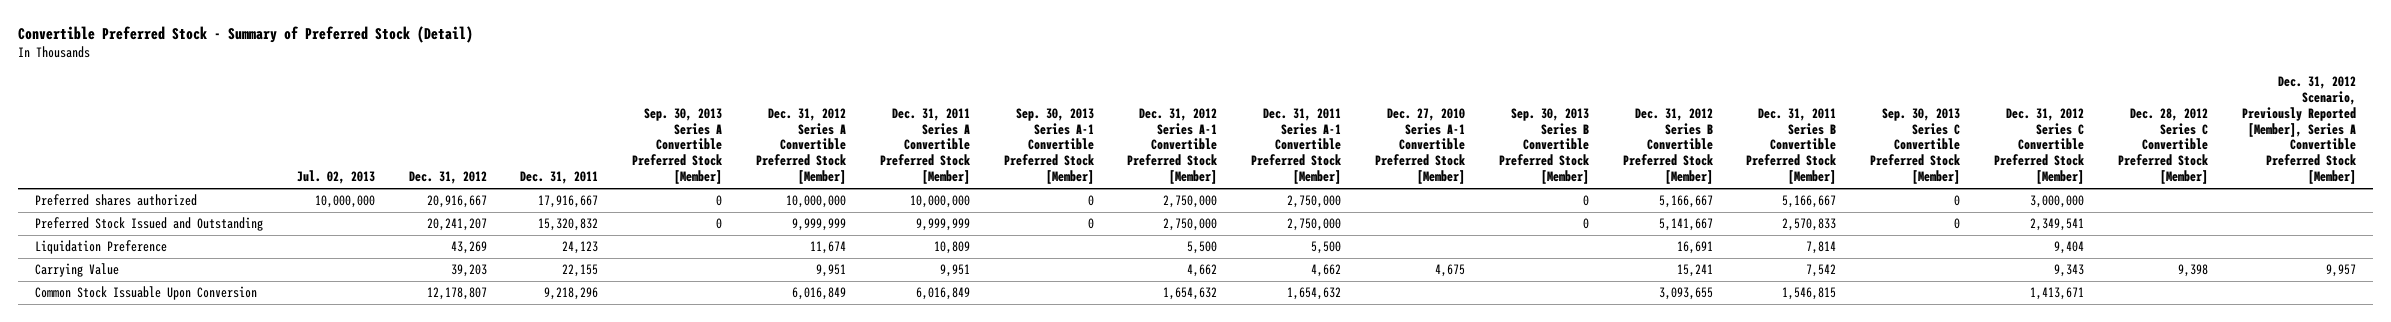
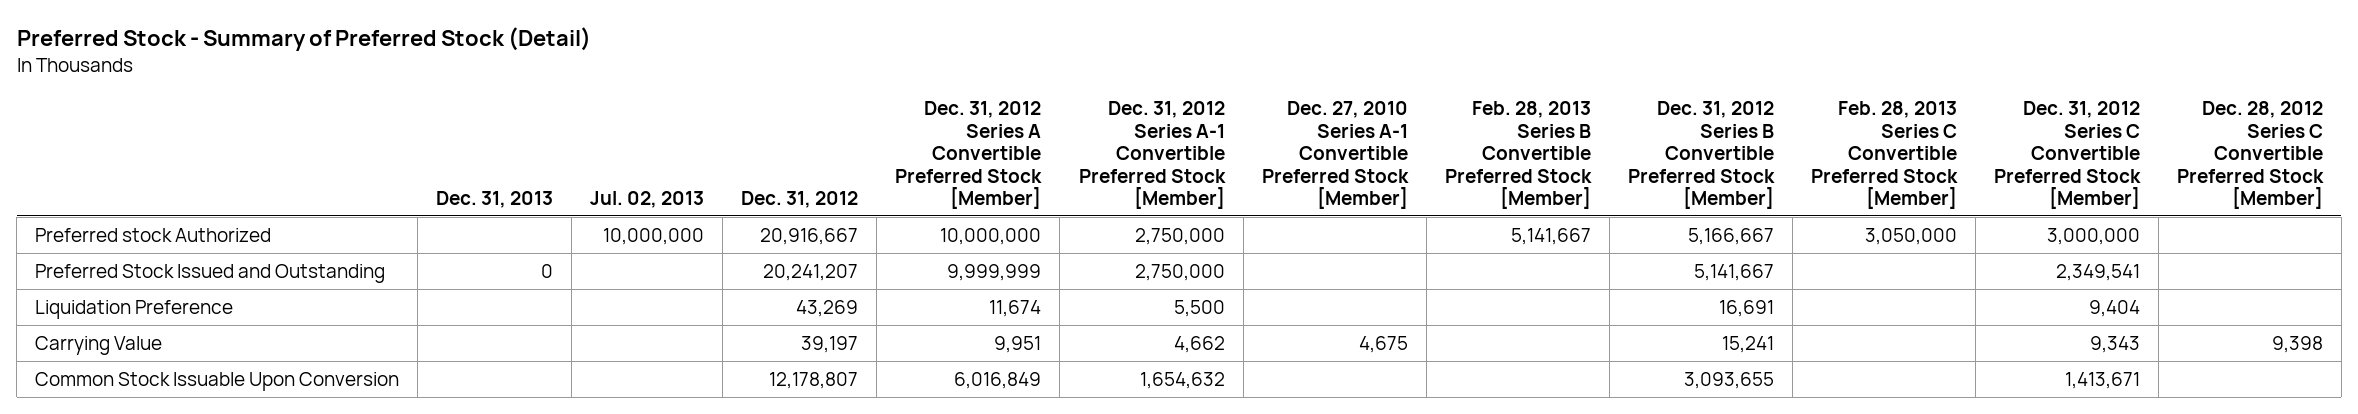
[18,25,474,43] Convertible Preferred Stock - Summary of Preferred Stock (Detail) -> [16,27,591,52] Preferred Stock - Summary of Preferred Stock (Detail)
[520,171,599,185] Dec. 31, 2011 -> none
[632,107,723,185] Sep. 30, 2013 Series A Convertible Preferred Stock [Member] -> none
[879,107,970,185] Dec. 31, 2011 Series A Convertible Preferred Stock [Member] -> none
[1003,107,1094,185] Sep. 30, 2013 Series A-1 Convertible Preferred Stock [Member] -> none
[1251,107,1342,185] Dec. 31, 2011 Series A-1 Convertible Preferred Stock [Member] -> none
[1498,107,1589,185] Sep. 30, 2013 Series B Convertible Preferred Stock [Member] -> none
[1746,107,1837,185] Dec. 31, 2011 Series B Convertible Preferred Stock [Member] -> none
[1870,107,1961,185] Sep. 30, 2013 Series C Convertible Preferred Stock [Member] -> none
[2241,76,2356,185] Dec. 31, 2012 Scenario, Previously Reported [Member], Series A Convertible Preferred Stock [Member] -> none
none -> [436,191,554,209] Dec. 31, 2013
none -> [1444,101,1592,210] Feb. 28, 2013 Series B Convertible Preferred Stock [Member]
none -> [1810,101,1958,210] Feb. 28, 2013 Series C Convertible Preferred Stock [Member]
[35,194,198,207] Preferred shares authorized -> [35,227,272,242] Preferred stock Authorized
[450,264,487,278] 39,203 -> [801,335,859,353] 39,197

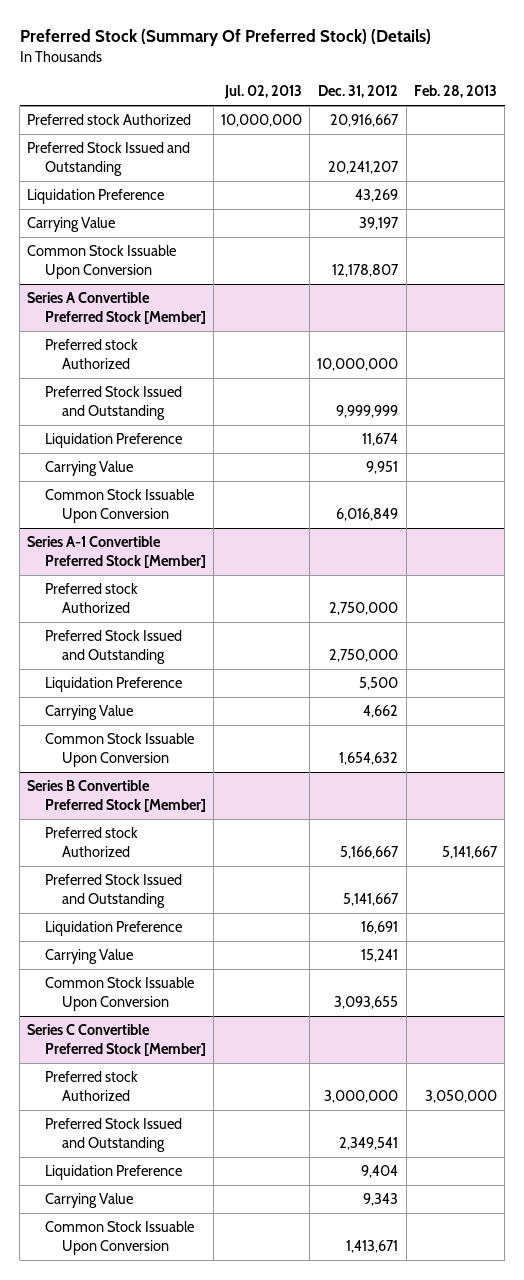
[16,27,591,52] Preferred Stock - Summary of Preferred Stock (Detail) -> [19,29,431,47] Preferred Stock (Summary Of Preferred Stock) (Details)
[436,191,554,209] Dec. 31, 2013 -> none
[895,101,1043,210] Dec. 31, 2012 Series A Convertible Preferred Stock [Member] -> none
[1078,101,1226,210] Dec. 31, 2012 Series A-1 Convertible Preferred Stock [Member] -> none
[1261,101,1409,210] Dec. 27, 2010 Series A-1 Convertible Preferred Stock [Member] -> none
[1444,101,1592,210] Feb. 28, 2013 Series B Convertible Preferred Stock [Member] -> none
[1627,101,1775,210] Dec. 31, 2012 Series B Convertible Preferred Stock [Member] -> none
[1810,101,1958,210] Feb. 28, 2013 Series C Convertible Preferred Stock [Member] -> none
[1993,101,2141,210] Dec. 31, 2012 Series C Convertible Preferred Stock [Member] -> none
[2176,101,2324,210] Dec. 28, 2012 Series C Convertible Preferred Stock [Member] -> none
none -> [413,85,497,99] Feb. 28, 2013
none -> [27,292,206,325] Series A Convertible Preferred Stock [Member]
none -> [44,339,138,370] Preferred stock Authorized
none -> [44,386,182,421] Preferred Stock Issued and Outstanding
none -> [44,433,182,449] Liquidation Preference
none -> [44,461,133,477] Carrying Value
none -> [44,489,194,524] Common Stock Issuable Upon Conversion
none -> [27,536,206,569] Series A-1 Convertible Preferred Stock [Member]
none -> [44,583,138,614] Preferred stock Authorized
none -> [44,630,182,665] Preferred Stock Issued and Outstanding
none -> [44,677,182,693] Liquidation Preference
none -> [44,705,133,721] Carrying Value
none -> [44,733,194,768] Common Stock Issuable Upon Conversion
none -> [27,780,206,813] Series B Convertible Preferred Stock [Member]
none -> [44,827,138,858] Preferred stock Authorized
none -> [44,874,182,909] Preferred Stock Issued and Outstanding
none -> [44,921,182,937] Liquidation Preference
none -> [44,949,133,965] Carrying Value
none -> [44,977,194,1012] Common Stock Issuable Upon Conversion
none -> [27,1024,206,1057] Series C Convertible Preferred Stock [Member]
none -> [44,1071,138,1102] Preferred stock Authorized
none -> [44,1118,182,1153] Preferred Stock Issued and Outstanding
none -> [44,1165,182,1181] Liquidation Preference
none -> [44,1193,133,1209] Carrying Value
none -> [44,1221,194,1256] Common Stock Issuable Upon Conversion

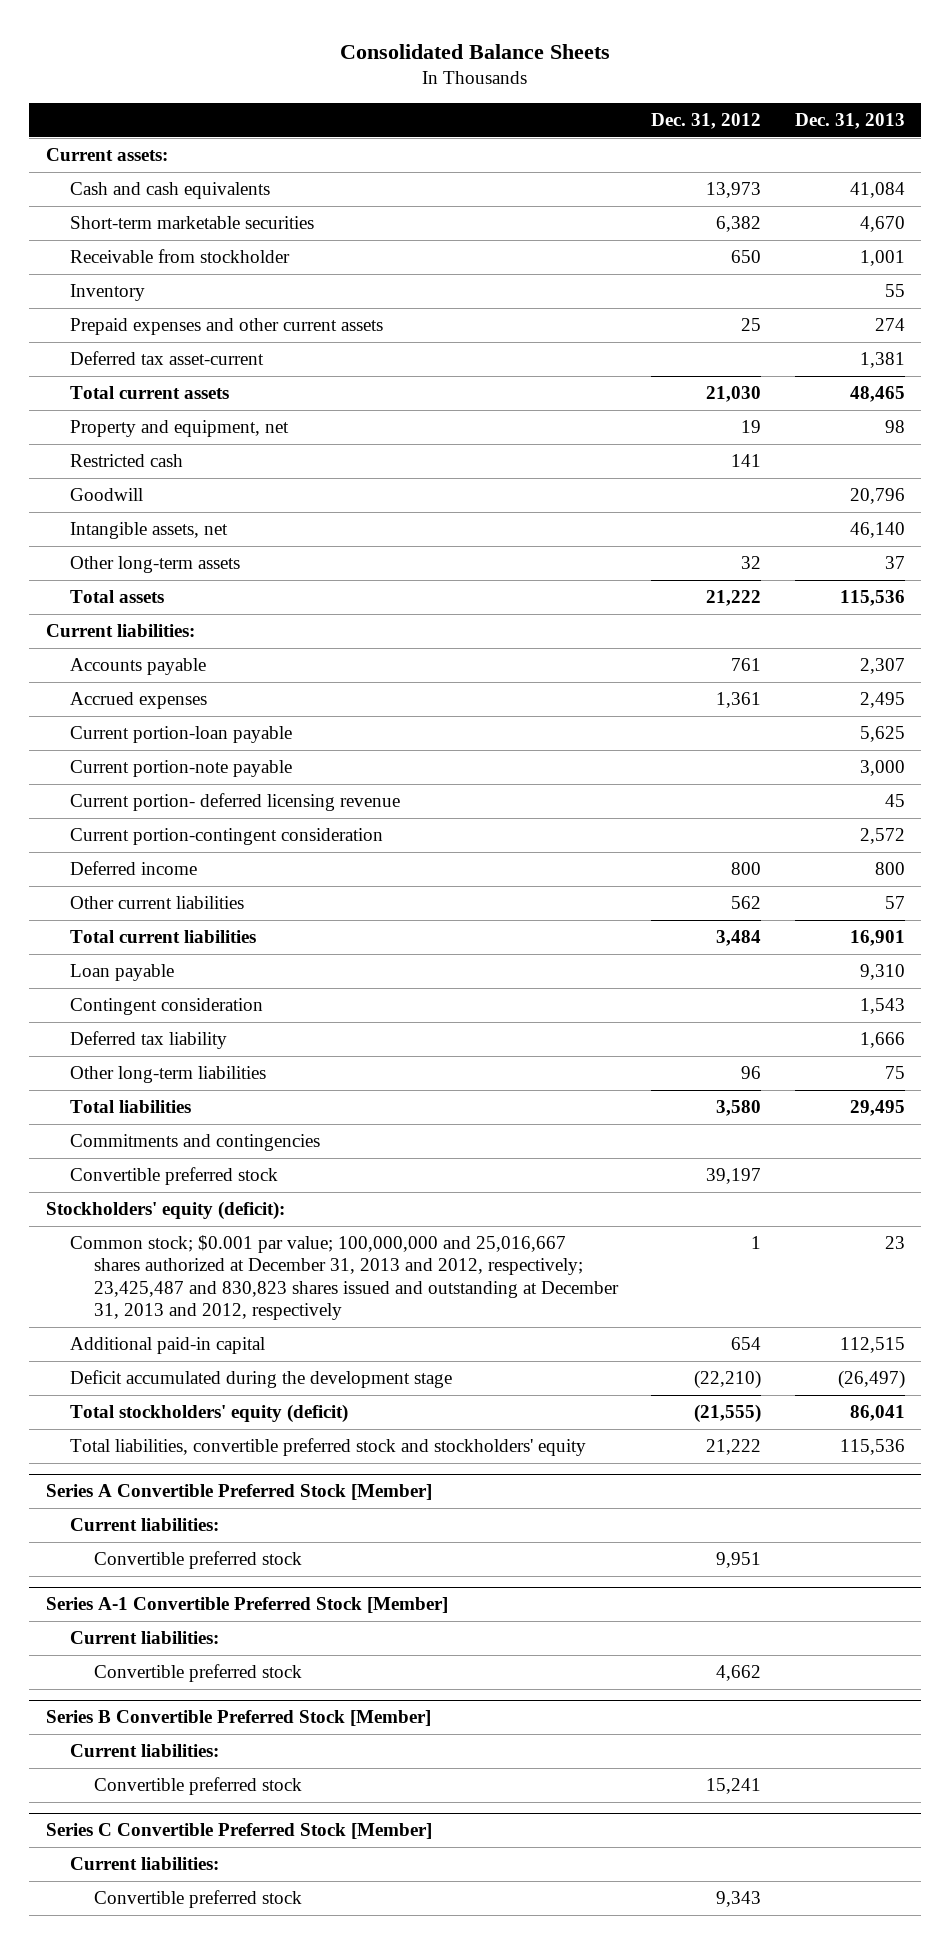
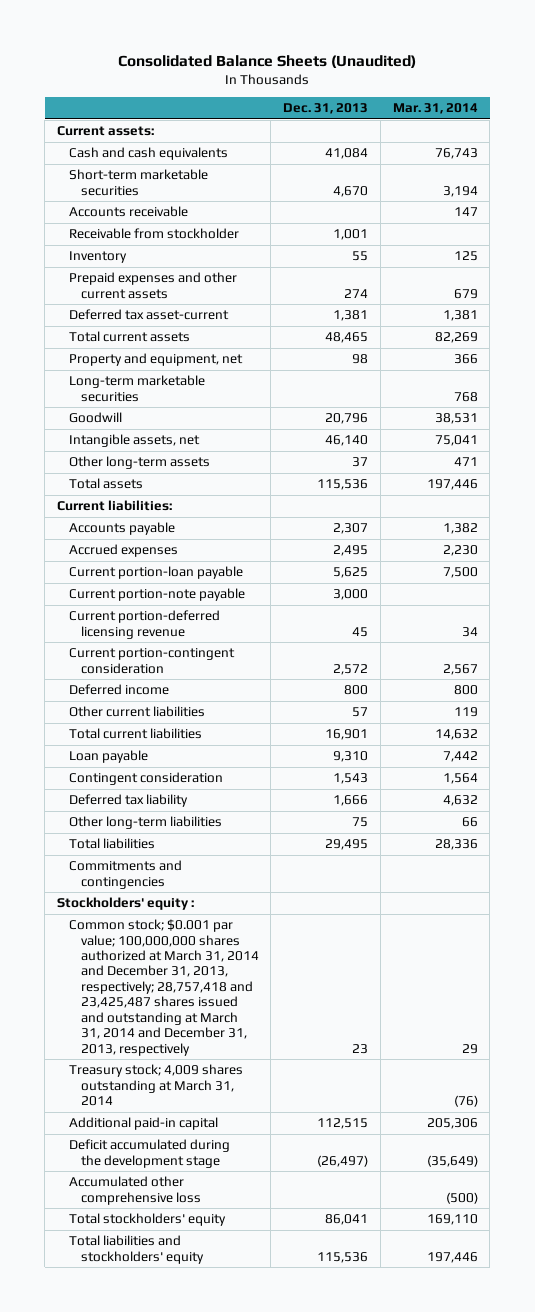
[340,43,611,59] Consolidated Balance Sheets -> [118,54,417,68] Consolidated Balance Sheets (Unaudited)
[651,113,762,130] Dec. 31, 2012 -> none
none -> [392,103,478,115] Mar. 31, 2014
none -> [68,206,188,218] Accounts receivable
[69,454,183,468] Restricted cash -> none
none -> [68,375,205,402] Long-term marketable securities
[69,793,400,812] Current portion- deferred licensing revenue -> [68,610,220,639] Current portion-deferred licensing revenue
[69,1167,278,1186] Convertible preferred stock -> none
[45,1201,285,1221] Stockholders' equity (deficit): -> [57,897,195,911] Stockholders' equity :
[69,1235,619,1320] Common stock; $0.001 par value; 100,000,000 and 25,016,667 shares authorized at December 31, 2013 and 2012, respectively; 23,425,487 and 830,823 shares issued and outstanding at December 31, 2013 and 2012, respectively -> [68,919,259,1056] Common stock; $0.001 par value; 100,000,000 shares authorized at March 31, 2014 and December 31, 2013, respectively; 28,757,418 and 23,425,487 shares issued and outstanding at March 31, 2014 and December 31, 2013, respectively
none -> [68,1064,243,1107] Treasury stock; 4,009 shares outstanding at March 31, 2014
[45,1484,432,1501] Series A Convertible Preferred Stock [Member] -> none
[69,1518,219,1532] Current liabilities: -> none
[93,1551,302,1570] Convertible preferred stock -> none
[45,1597,448,1614] Series A-1 Convertible Preferred Stock [Member] -> none
[69,1631,219,1645] Current liabilities: -> none
[93,1664,302,1683] Convertible preferred stock -> none
[45,1710,431,1727] Series B Convertible Preferred Stock [Member] -> none
[69,1744,219,1758] Current liabilities: -> none
[93,1777,302,1796] Convertible preferred stock -> none
[45,1823,432,1840] Series C Convertible Preferred Stock [Member] -> none
[69,1857,219,1871] Current liabilities: -> none
[93,1890,302,1909] Convertible preferred stock -> none
none -> [68,1176,201,1205] Accumulated other comprehensive loss
[69,1404,348,1424] Total stockholders' equity (deficit) -> [68,1213,226,1227] Total stockholders' equity
[69,1438,586,1457] Total liabilities, convertible preferred stock and stockholders' equity -> [68,1235,204,1264] Total liabilities and stockholders' equity

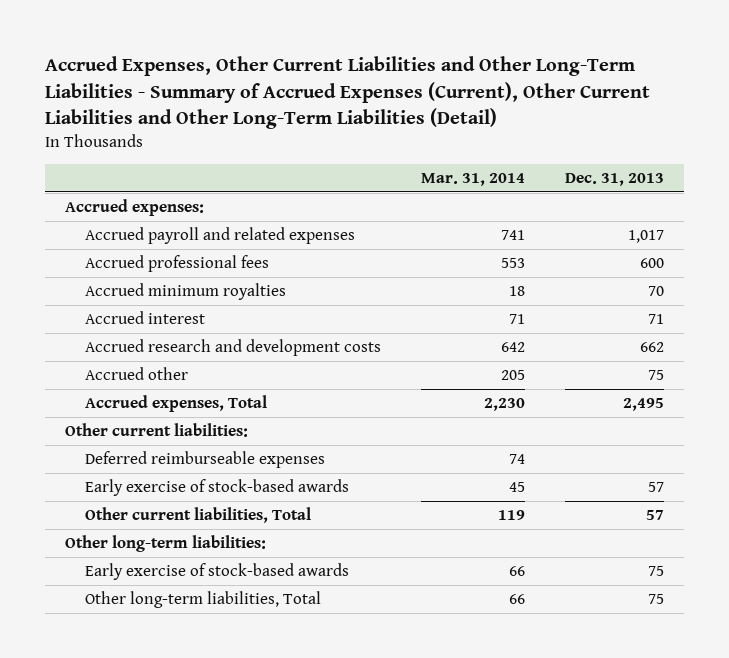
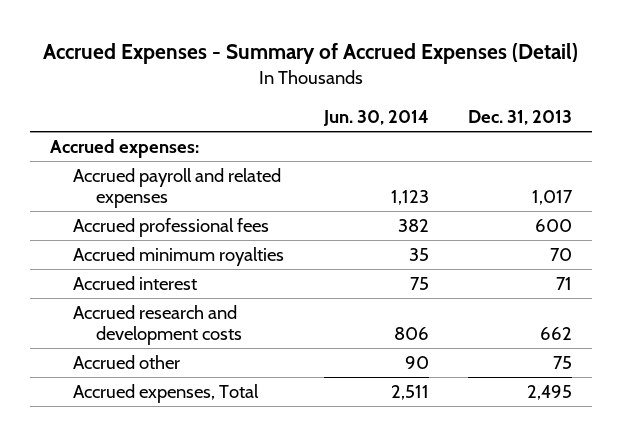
[45,56,651,129] Accrued Expenses, Other Current Liabilities and Other Long-Term Liabilities - Summary of Accrued Expenses (Current), Other Current Liabilities and Other Long-Term Liabilities (Detail) -> [43,42,579,64] Accrued Expenses - Summary of Accrued Expenses (Detail)
[420,172,525,186] Mar. 31, 2014 -> none
none -> [322,110,429,127] Jun. 30, 2014
[65,423,249,438] Other current liabilities: -> none
[84,451,325,469] Deferred reimburseable expenses -> none
[84,479,349,497] Early exercise of stock-based awards -> none
[84,507,311,524] Other current liabilities, Total -> none
[65,535,267,553] Other long-term liabilities: -> none
[84,563,349,581] Early exercise of stock-based awards -> none
[84,591,321,609] Other long-term liabilities, Total -> none

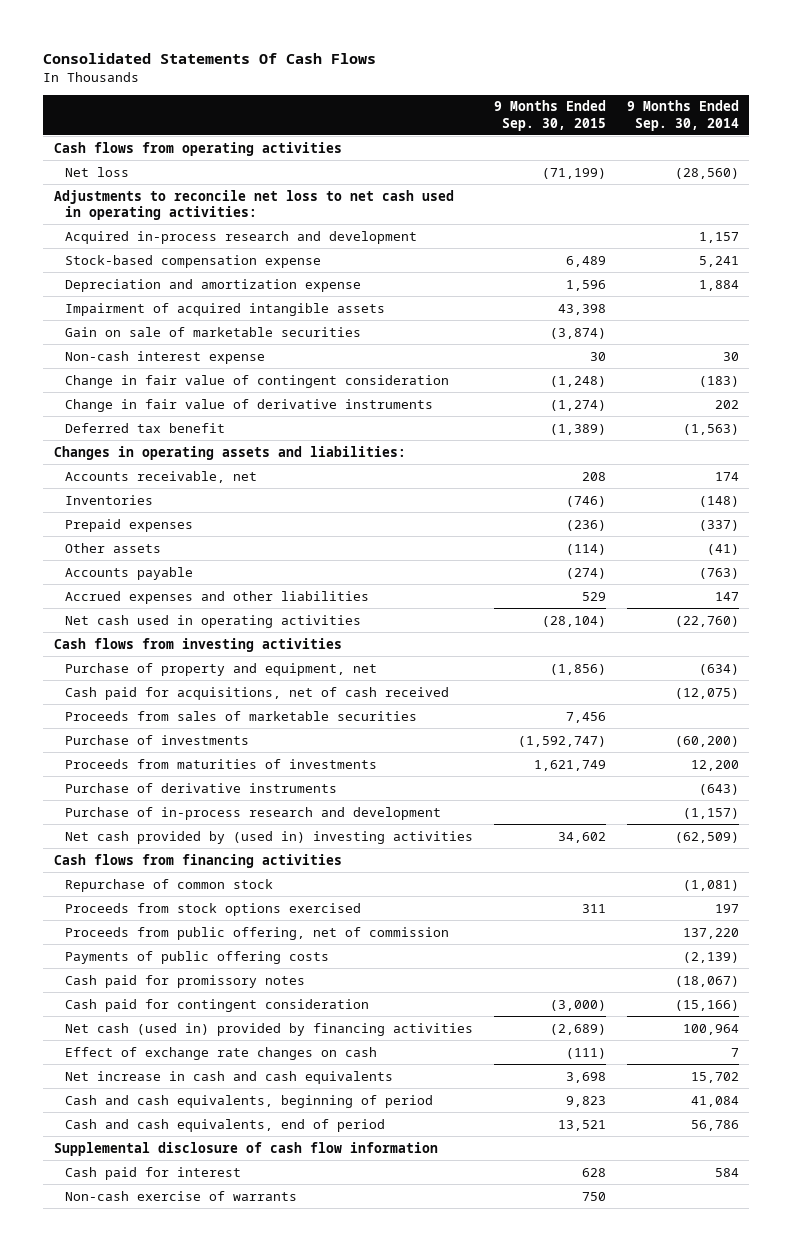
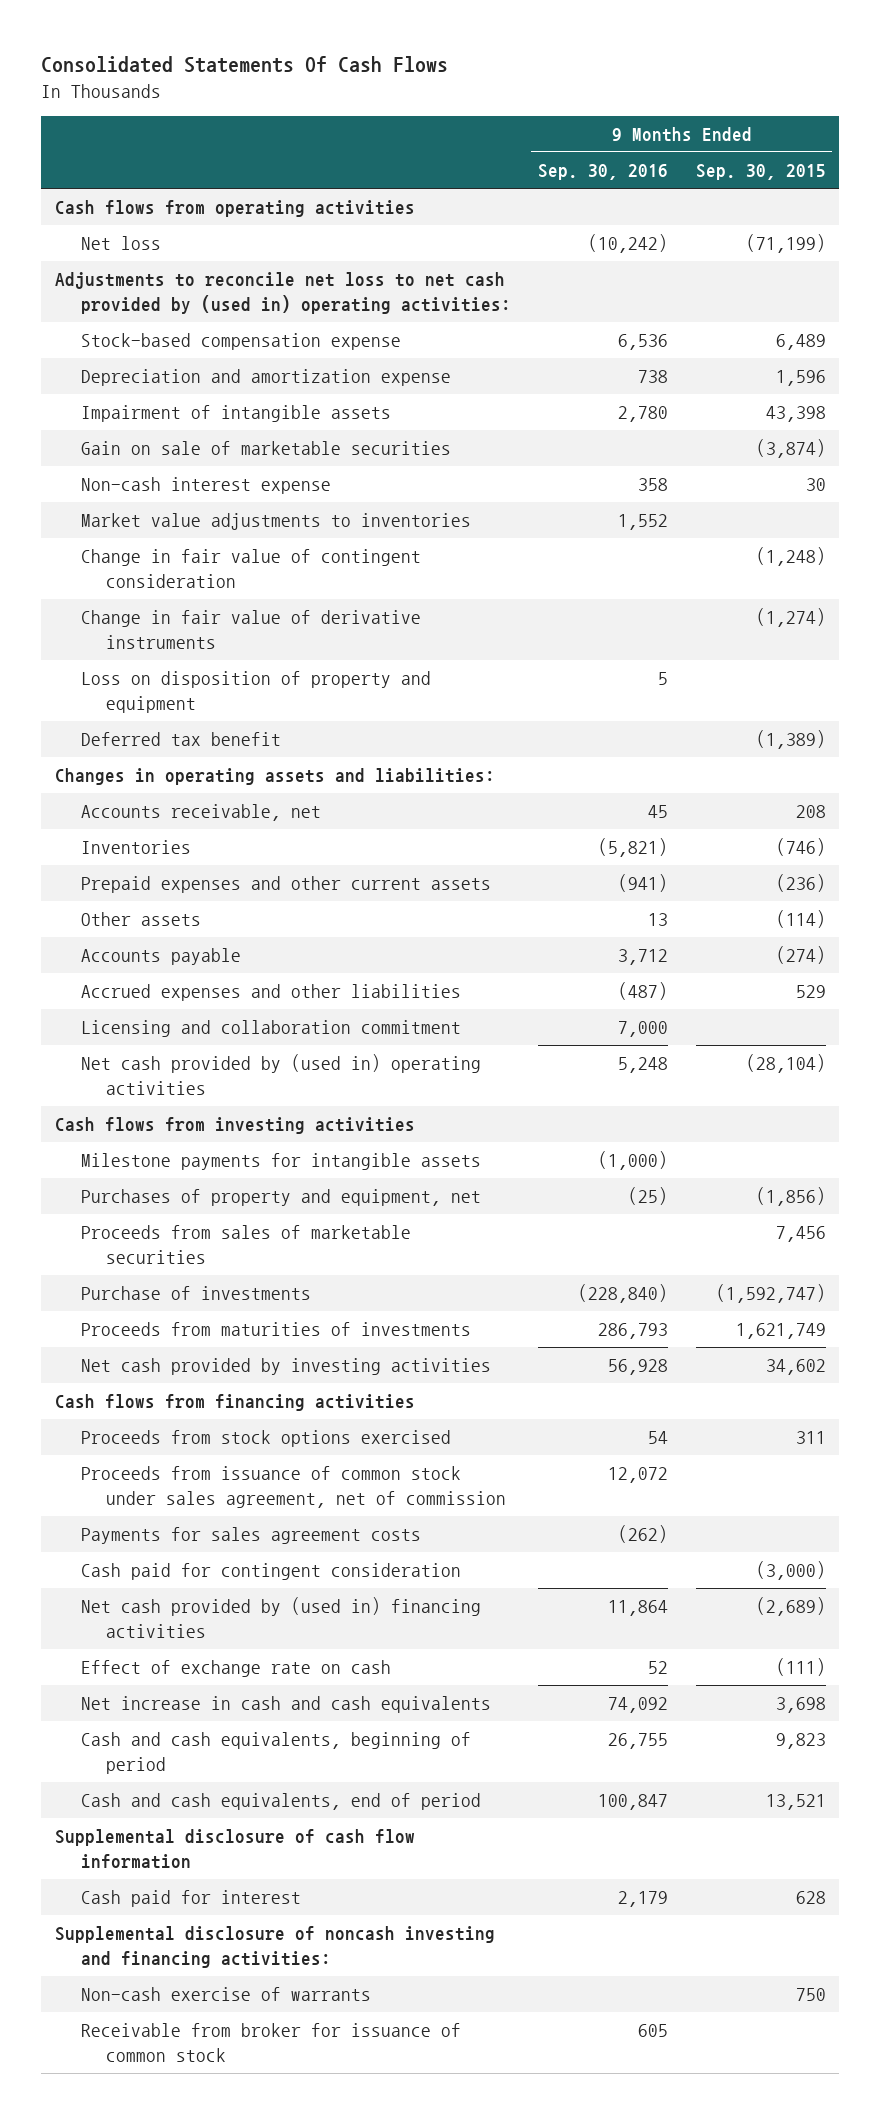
[626,100,739,131] 9 Months Ended Sep. 30, 2014 -> none
none -> [538,164,669,181] Sep. 30, 2016
[65,230,418,244] Acquired in-process research and development -> none
[53,189,454,220] Adjustments to reconcile net loss to net cash used in operating activities: -> [54,272,511,314] Adjustments to reconcile net loss to net cash provided by (used in) operating activities:
[65,302,386,316] Impairment of acquired intangible assets -> [80,405,391,423] Impairment of intangible assets
none -> [80,513,471,531] Market value adjustments to inventories
none -> [80,671,431,713] Loss on disposition of property and equipment
[65,518,194,532] Prepaid expenses -> [80,876,491,894] Prepaid expenses and other current assets
none -> [80,1020,461,1038] Licensing and collaboration commitment
[65,614,362,628] Net cash used in operating activities -> [80,1054,481,1095] Net cash provided by (used in) operating activities
[65,686,450,700] Cash paid for acquisitions, net of cash received -> none
none -> [80,1153,481,1171] Milestone payments for intangible assets
[65,662,378,676] Purchase of property and equipment, net -> [80,1189,481,1207] Purchases of property and equipment, net
[65,782,338,793] Purchase of derivative instruments -> none
[65,806,442,820] Purchase of in-process research and development -> none
[65,830,474,844] Net cash provided by (used in) investing activities -> [80,1358,491,1376] Net cash provided by investing activities
[65,878,274,892] Repurchase of common stock -> none
[65,926,450,940] Proceeds from public offering, net of commission -> none
[65,950,330,964] Payments of public offering costs -> none
[65,974,306,988] Cash paid for promissory notes -> none
none -> [80,1466,507,1508] Proceeds from issuance of common stock under sales agreement, net of commission
none -> [80,1527,421,1545] Payments for sales agreement costs
[65,1022,474,1036] Net cash (used in) provided by financing activities -> [80,1597,481,1638] Net cash provided by (used in) financing activities
[65,1046,378,1060] Effect of exchange rate changes on cash -> [80,1660,391,1678] Effect of exchange rate on cash
none -> [54,1926,495,1968] Supplemental disclosure of noncash investing and financing activities:
none -> [80,2023,461,2062] Receivable from broker for issuance of common stock

